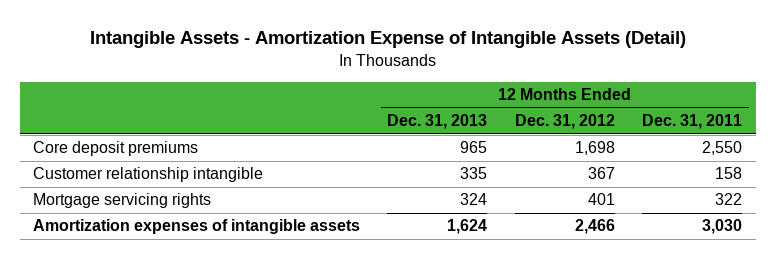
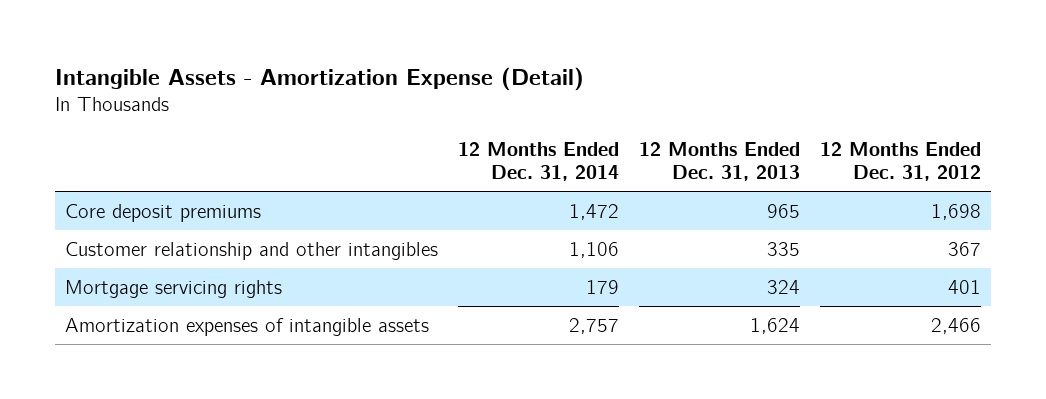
[89,31,686,49] Intangible Assets - Amortization Expense of Intangible Assets (Detail) -> [54,67,584,92] Intangible Assets - Amortization Expense (Detail)
[641,114,742,130] Dec. 31, 2011 -> none
none -> [457,142,619,182] 12 Months Ended Dec. 31, 2014
[33,167,264,183] Customer relationship intangible -> [64,241,438,260] Customer relationship and other intangibles

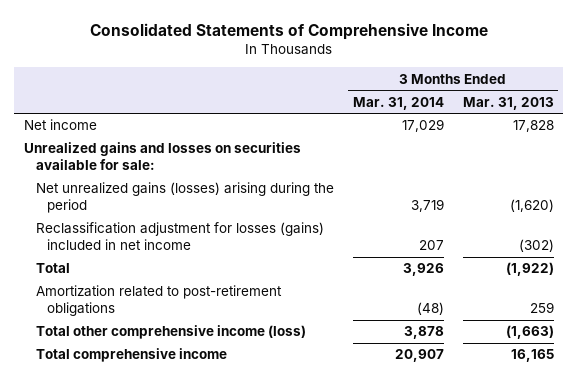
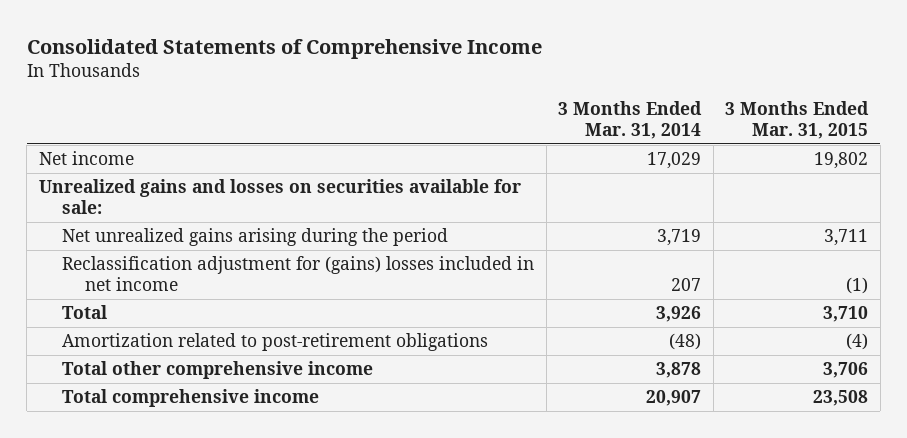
[462,96,554,110] Mar. 31, 2013 -> none
none -> [725,100,870,140] 3 Months Ended Mar. 31, 2015
[35,182,334,214] Net unrealized gains (losses) arising during the period -> [62,228,449,247] Net unrealized gains arising during the period
[35,222,324,251] Reclassification adjustment for losses (gains) included in net income -> [62,256,535,292] Reclassification adjustment for (gains) losses included in net income
[35,325,306,340] Total other comprehensive income (loss) -> [62,361,374,380] Total other comprehensive income

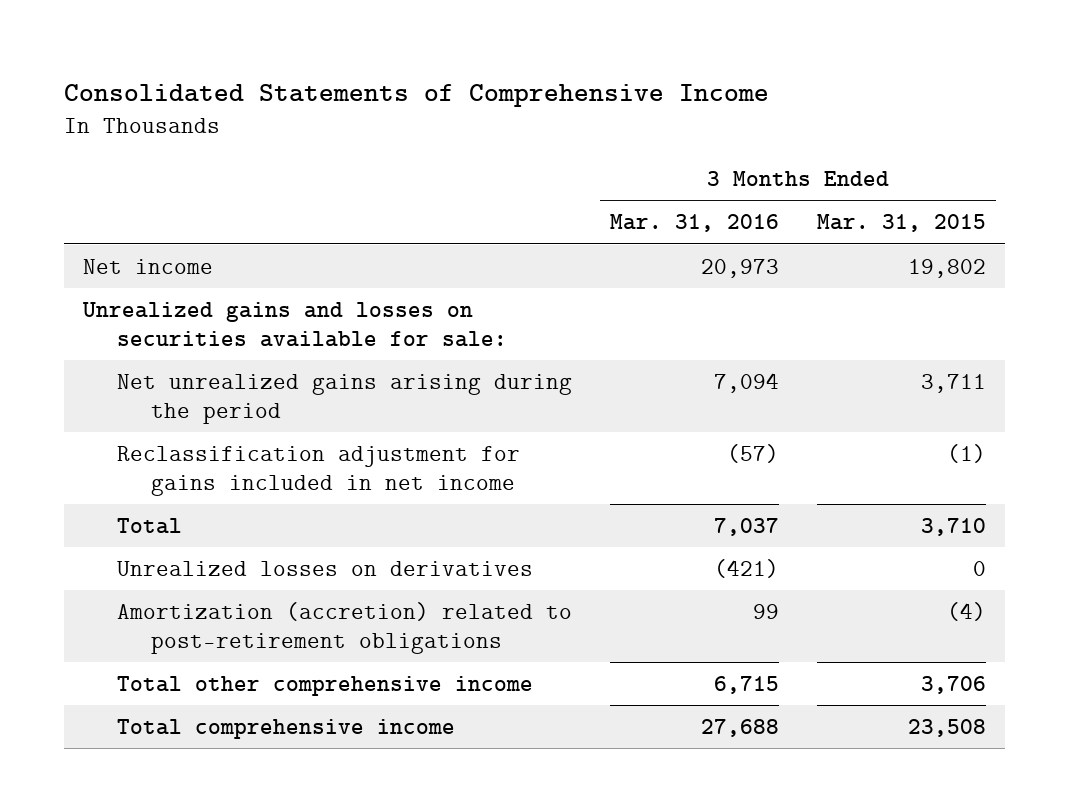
[558,100,703,140] 3 Months Ended Mar. 31, 2014 -> none
none -> [610,214,780,233] Mar. 31, 2016
[62,256,535,292] Reclassification adjustment for (gains) losses included in net income -> [116,445,520,496] Reclassification adjustment for gains included in net income
none -> [116,560,533,576] Unrealized losses on derivatives
[62,333,489,352] Amortization related to post-retirement obligations -> [116,601,572,654] Amortization (accretion) related to post-retirement obligations

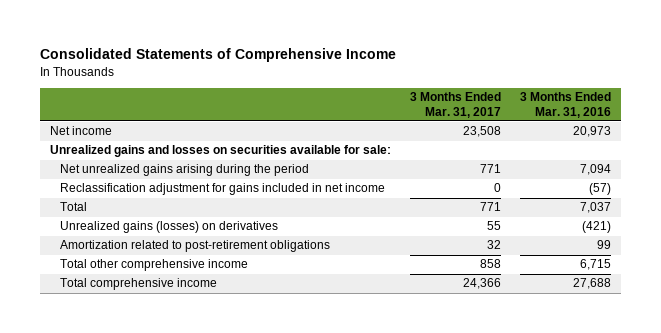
[817,214,987,233] Mar. 31, 2015 -> none
none -> [410,92,502,118] 3 Months Ended Mar. 31, 2017
[116,560,533,576] Unrealized losses on derivatives -> [59,221,278,234] Unrealized gains (losses) on derivatives
[116,601,572,654] Amortization (accretion) related to post-retirement obligations -> [59,240,330,253] Amortization related to post-retirement obligations

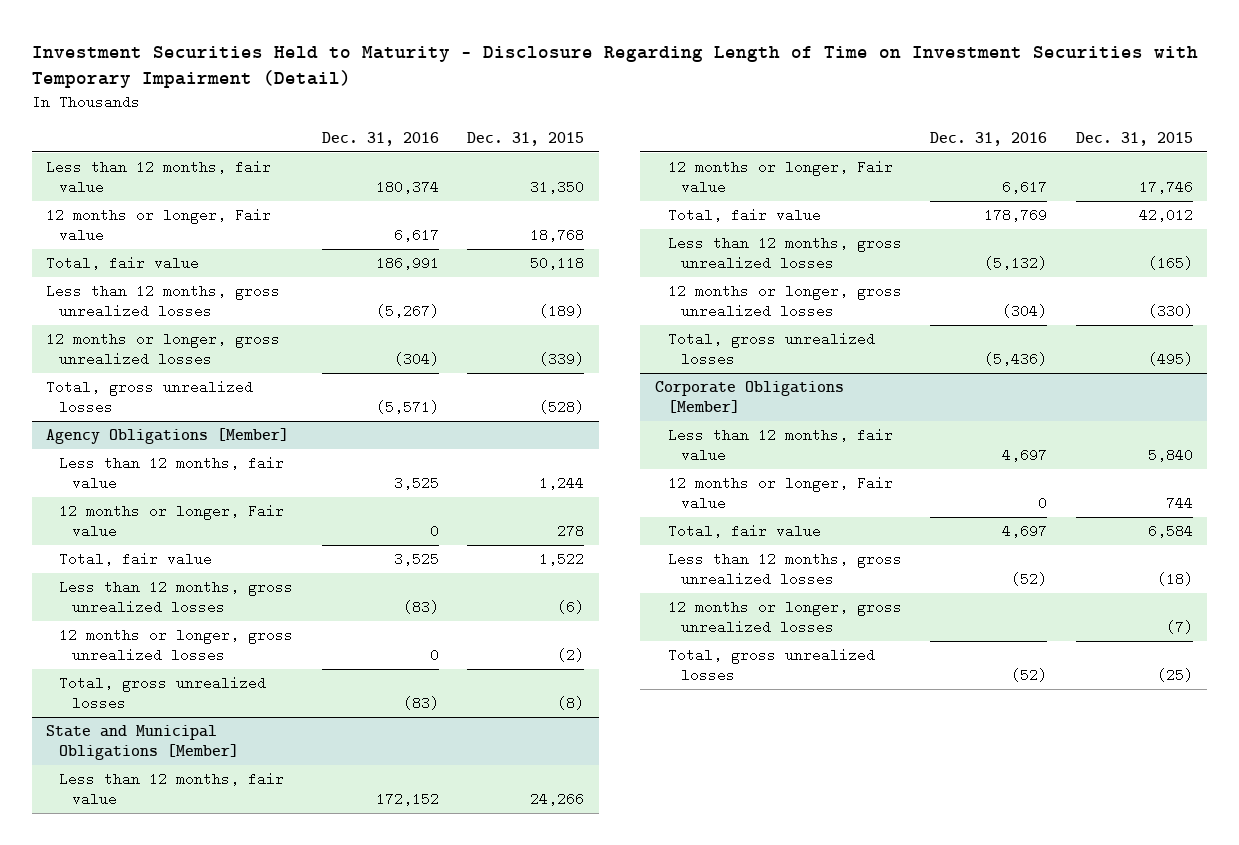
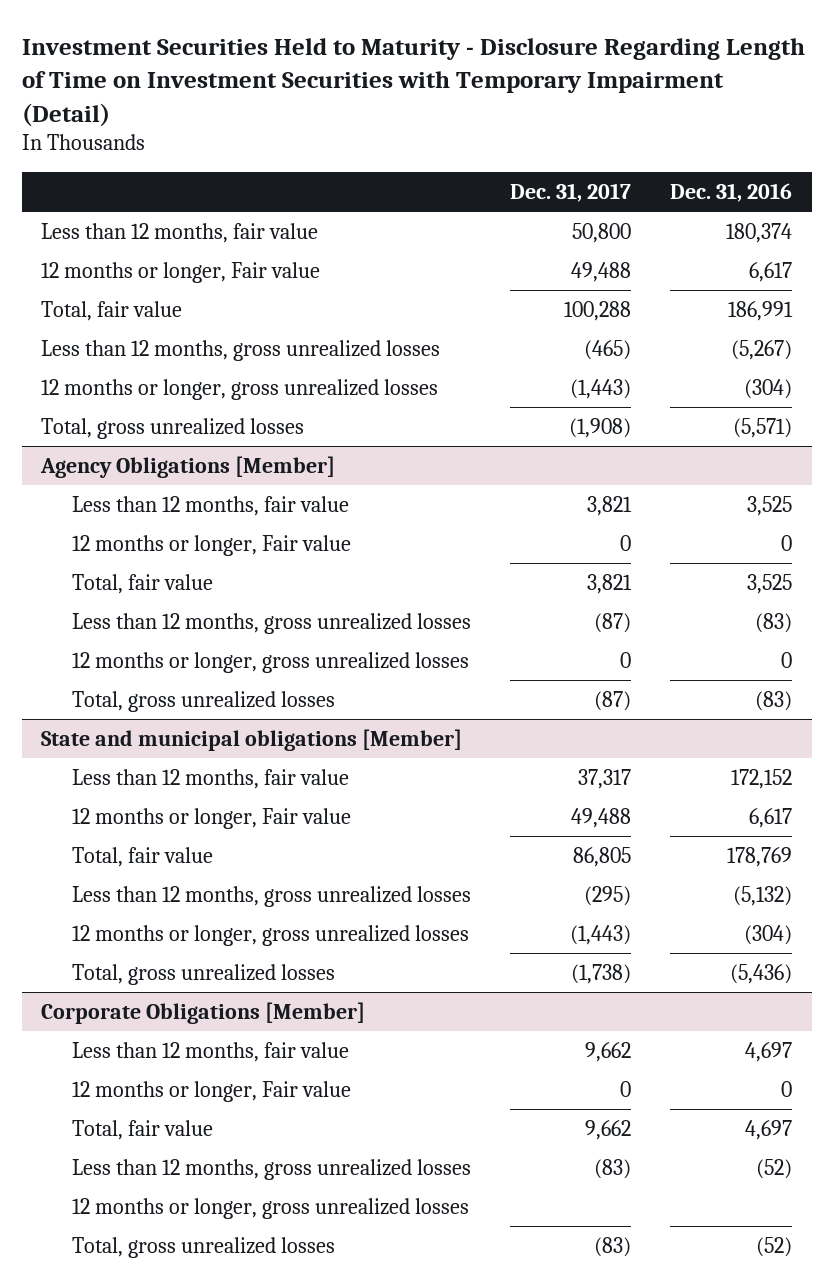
[467,131,585,146] Dec. 31, 2015 -> none
none -> [510,182,632,202] Dec. 31, 2017
[46,725,240,760] State and Municipal Obligations [Member] -> [41,728,463,751] State and municipal obligations [Member]

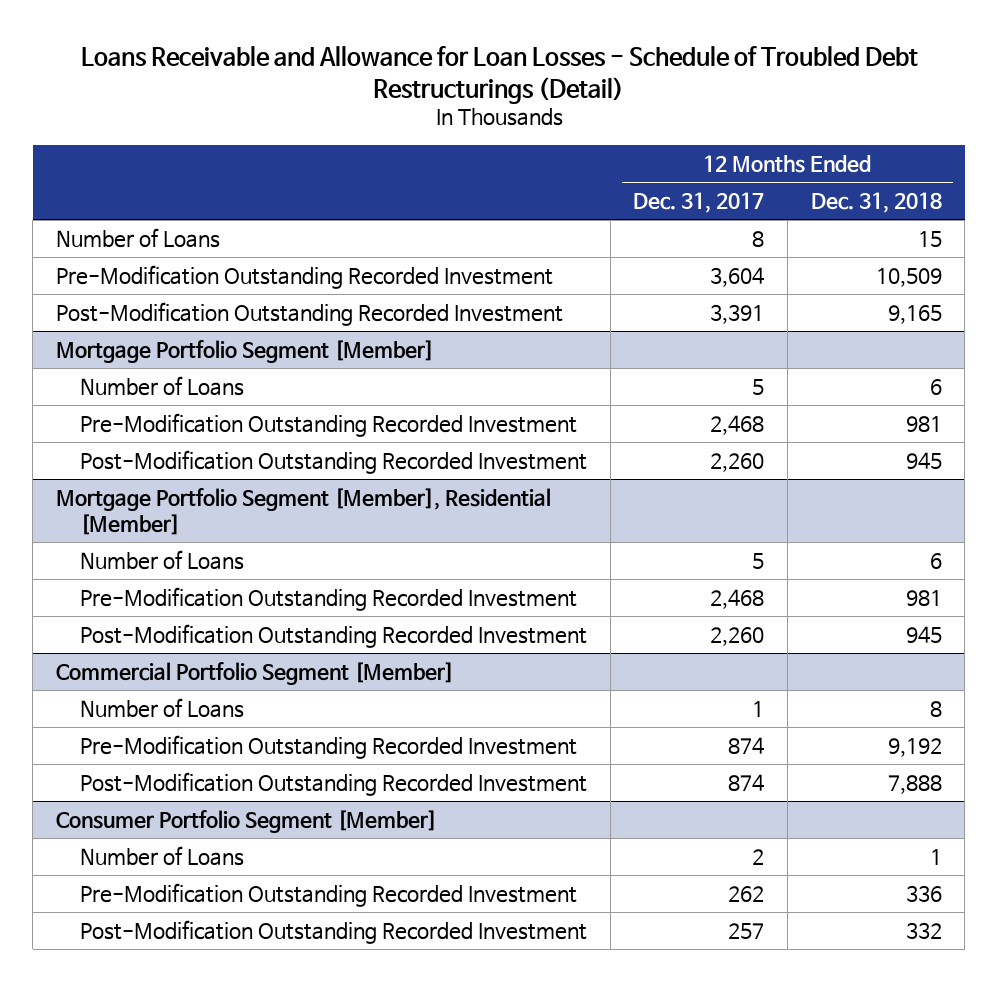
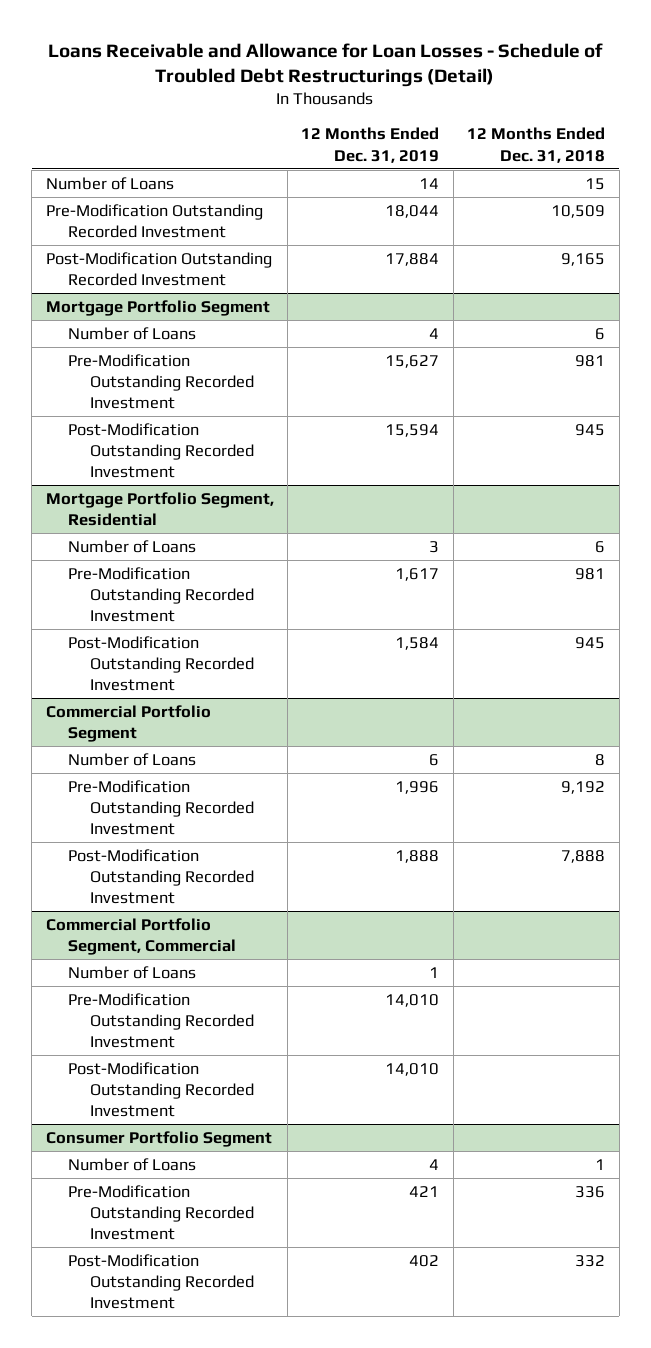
[633,192,765,214] Dec. 31, 2017 -> none
none -> [301,127,440,163] 12 Months Ended Dec. 31, 2019
[55,340,434,364] Mortgage Portfolio Segment [Member] -> [45,299,270,316] Mortgage Portfolio Segment
[55,488,551,535] Mortgage Portfolio Segment [Member], Residential [Member] -> [45,491,274,526] Mortgage Portfolio Segment, Residential
[55,662,454,686] Commercial Portfolio Segment [Member] -> [45,704,211,742] Commercial Portfolio Segment
none -> [45,917,236,955] Commercial Portfolio Segment, Commercial
none -> [67,965,196,979] Number of Loans
none -> [67,992,255,1049] Pre-Modification Outstanding Recorded Investment
none -> [67,1061,255,1118] Post-Modification Outstanding Recorded Investment
[55,810,437,834] Consumer Portfolio Segment [Member] -> [45,1130,272,1147] Consumer Portfolio Segment

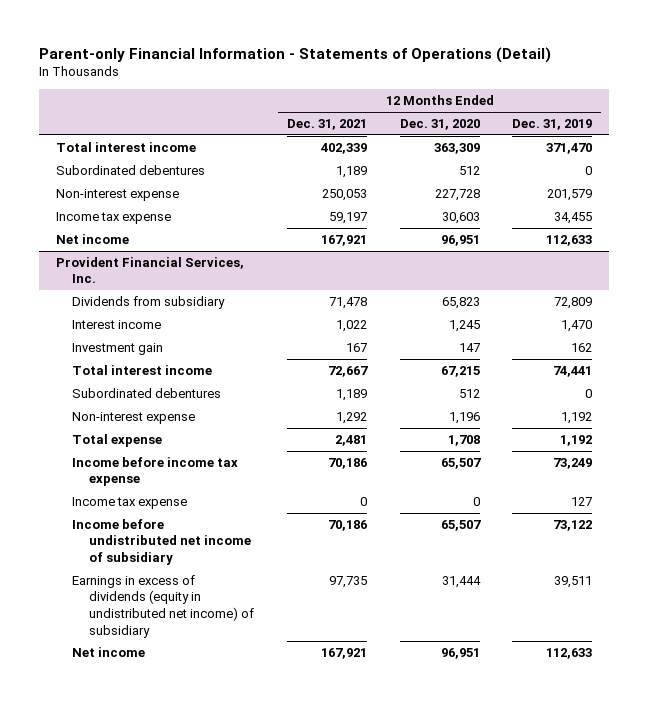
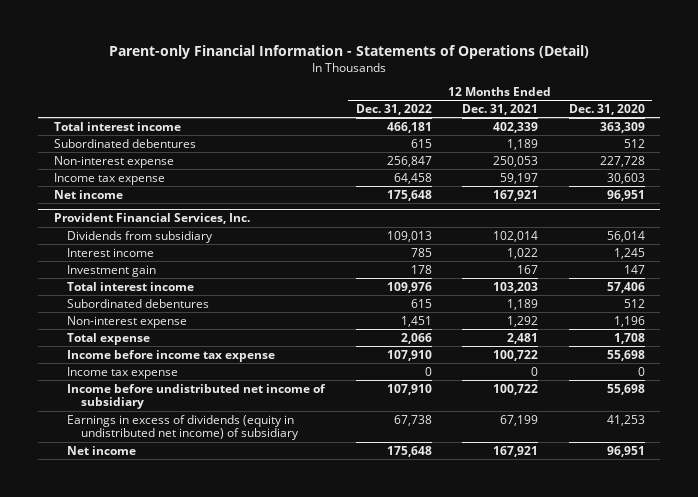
[512,119,593,131] Dec. 31, 2019 -> none
none -> [355,103,432,115] Dec. 31, 2022
[328,296,367,309] 71,478 -> [493,230,539,242] 102,014
[441,296,480,309] 65,823 -> [606,230,645,242] 56,014
[327,365,368,377] 72,667 -> [493,281,539,293] 103,203
[440,365,480,377] 67,215 -> [606,281,645,293] 57,406
[327,457,367,469] 70,186 -> [493,349,539,361] 100,722
[440,457,481,469] 65,507 -> [606,349,645,361] 55,698
[327,519,367,531] 70,186 -> [493,383,539,395] 100,722
[440,519,481,531] 65,507 -> [606,383,645,395] 55,698
[328,575,367,588] 97,735 -> [500,414,539,426] 67,199
[441,575,481,588] 31,444 -> [606,414,645,426] 41,253

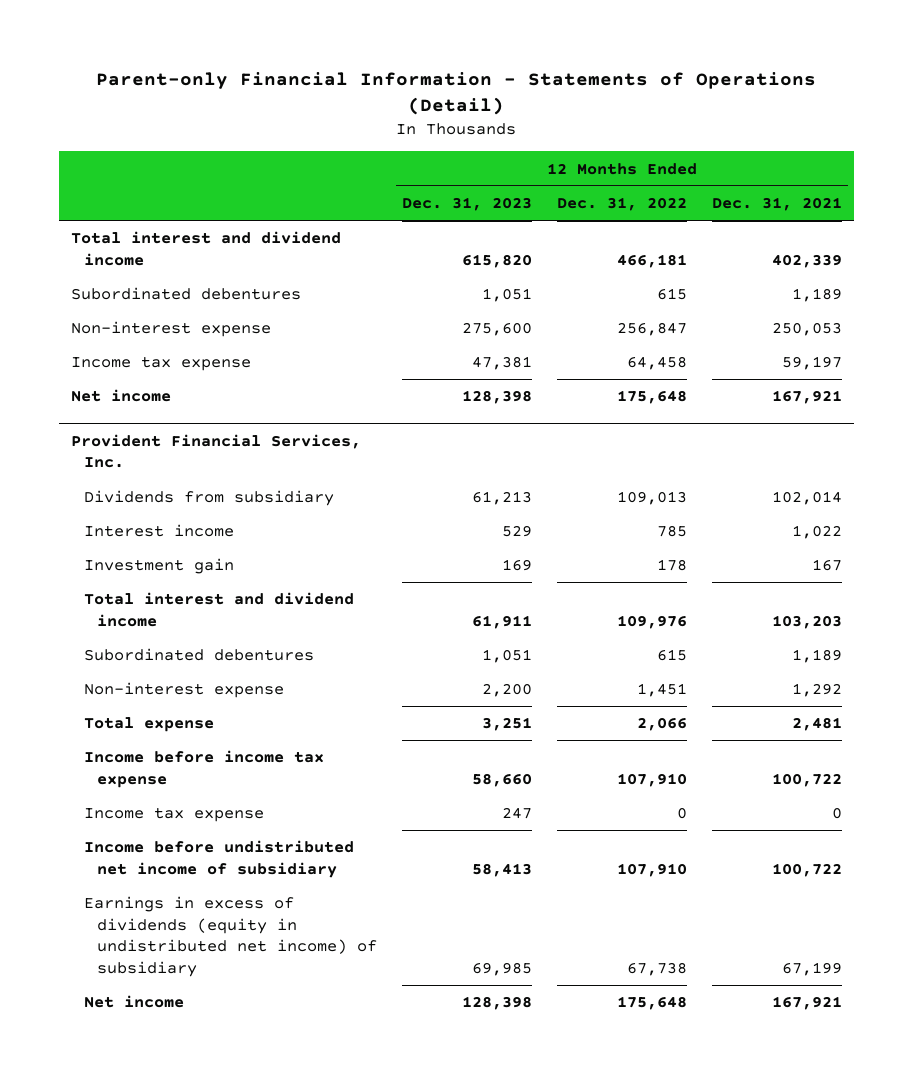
[568,103,645,115] Dec. 31, 2020 -> none
none -> [401,196,532,211] Dec. 31, 2023
[53,121,181,131] Total interest income -> [71,231,342,266] Total interest and dividend income
[67,281,195,291] Total interest income -> [84,592,355,627] Total interest and dividend income

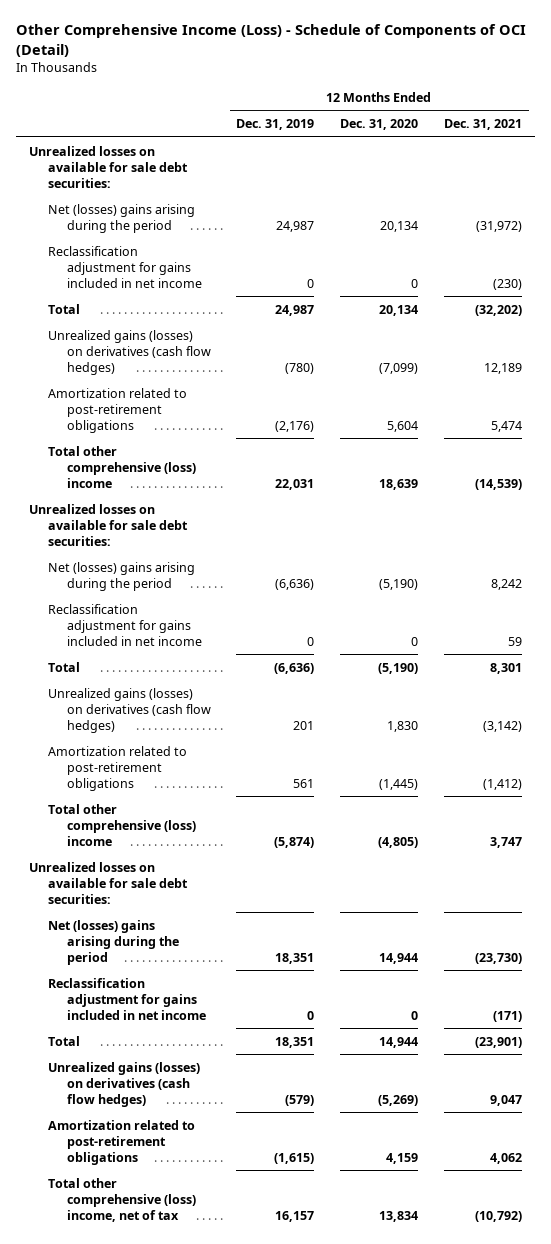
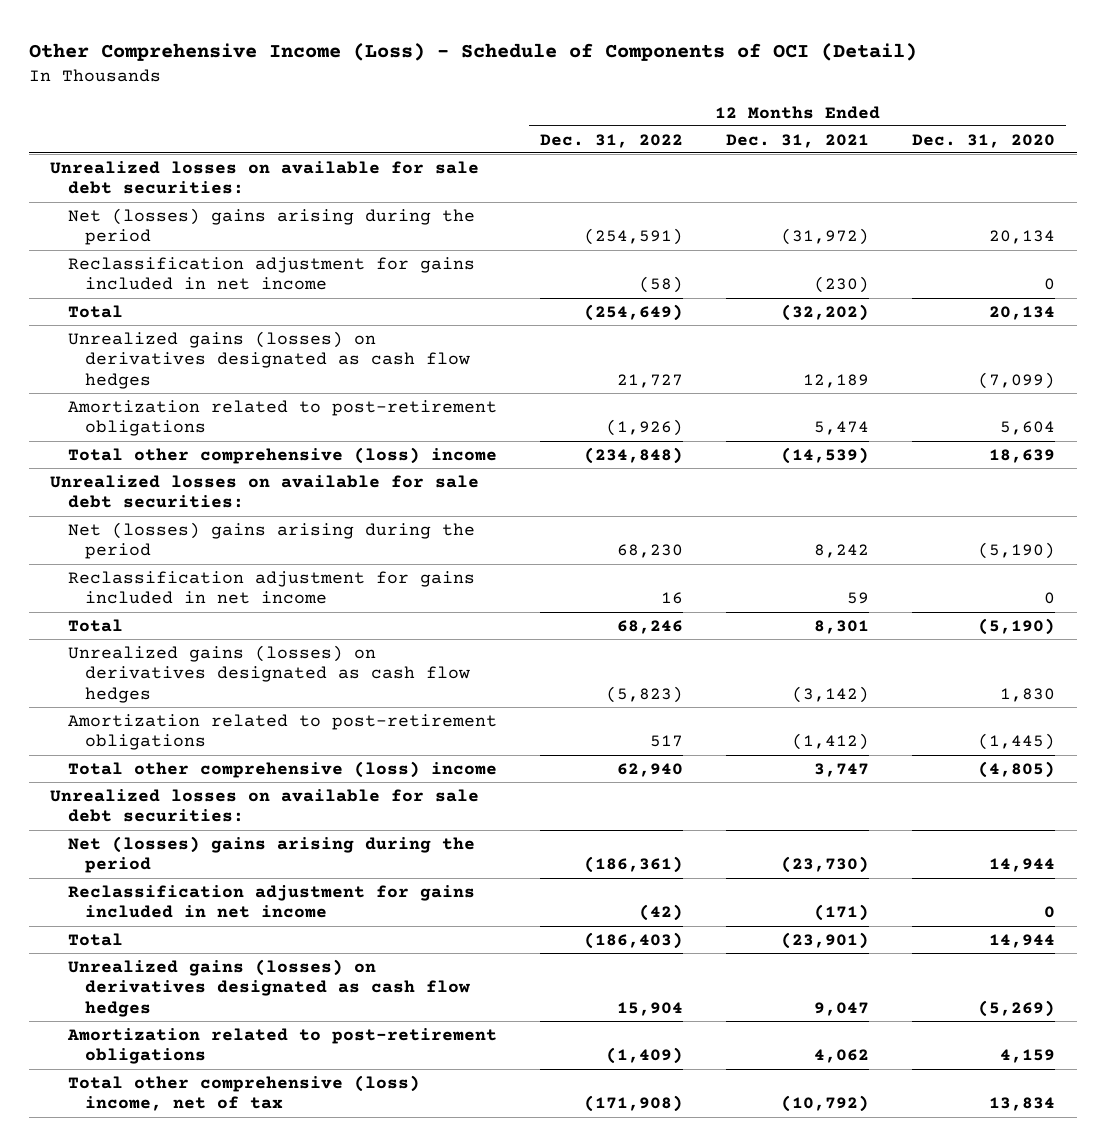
[236,119,315,131] Dec. 31, 2019 -> none
none -> [539,133,683,148] Dec. 31, 2022
[47,329,211,375] Unrealized gains (losses) on derivatives (cash flow hedges) -> [67,330,471,390] Unrealized gains (losses) on derivatives designated as cash flow hedges
[47,687,211,733] Unrealized gains (losses) on derivatives (cash flow hedges) -> [67,644,471,704] Unrealized gains (losses) on derivatives designated as cash flow hedges
[47,1061,200,1107] Unrealized gains (losses) on derivatives (cash flow hedges) -> [67,958,471,1018] Unrealized gains (losses) on derivatives designated as cash flow hedges

